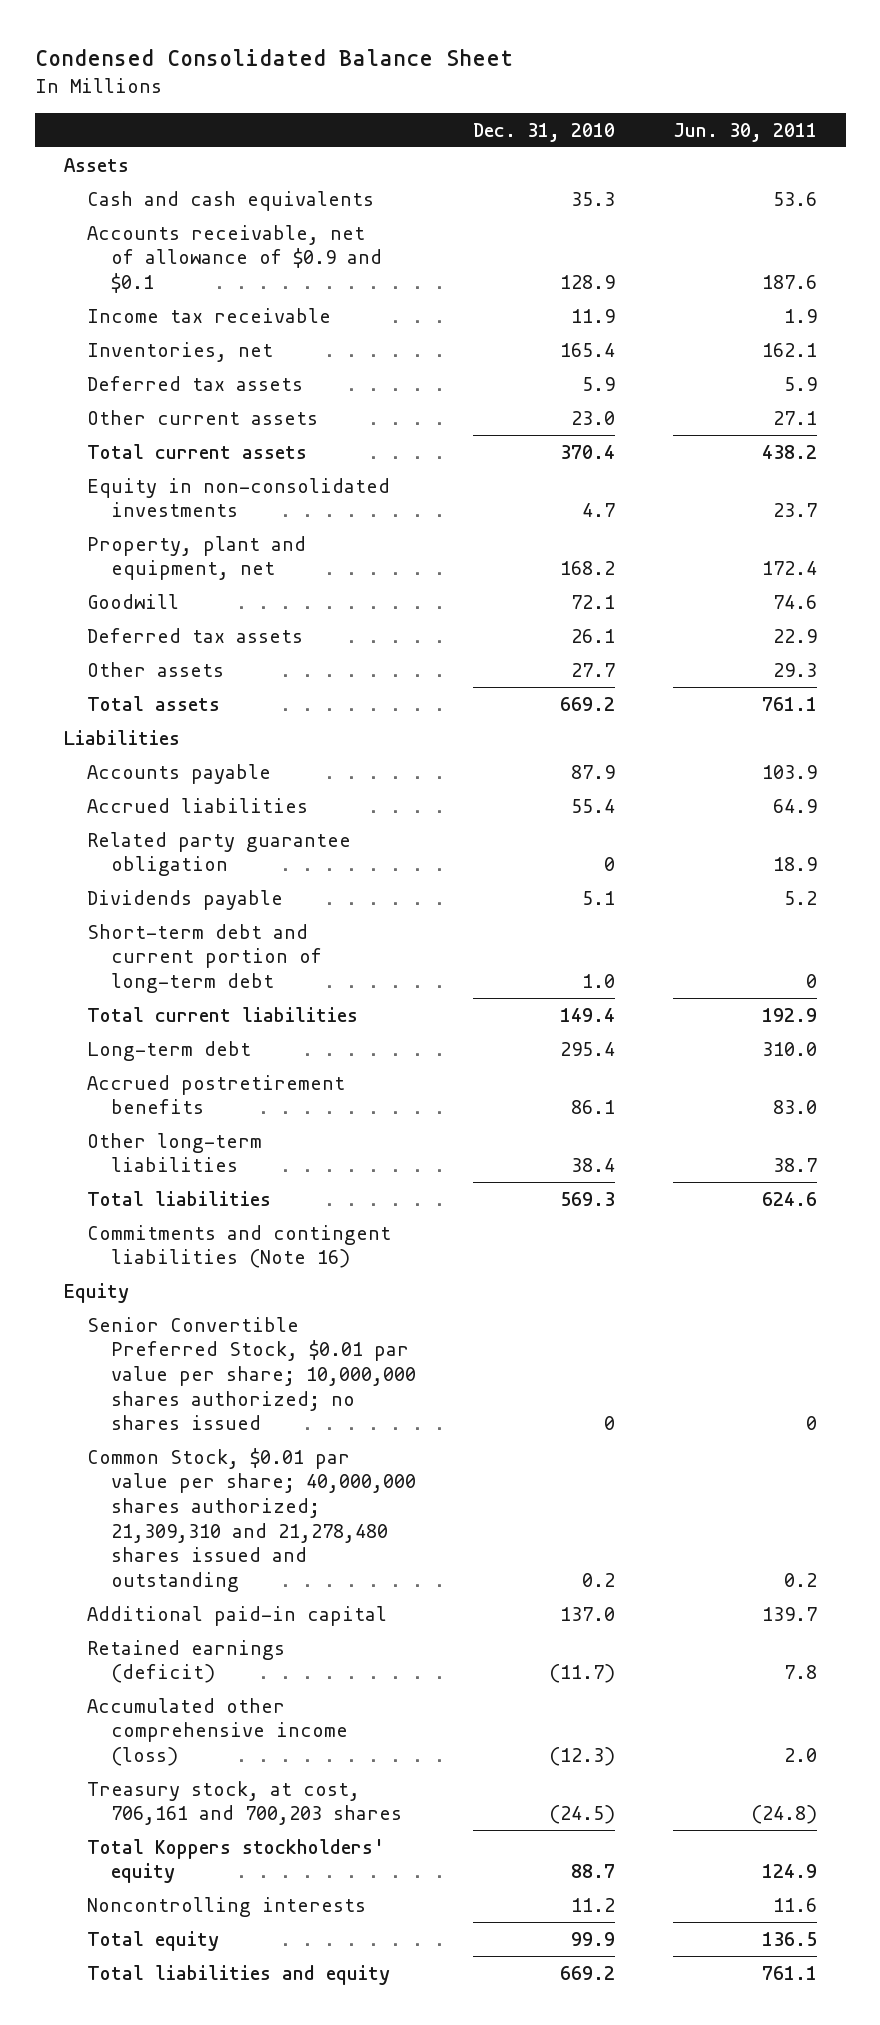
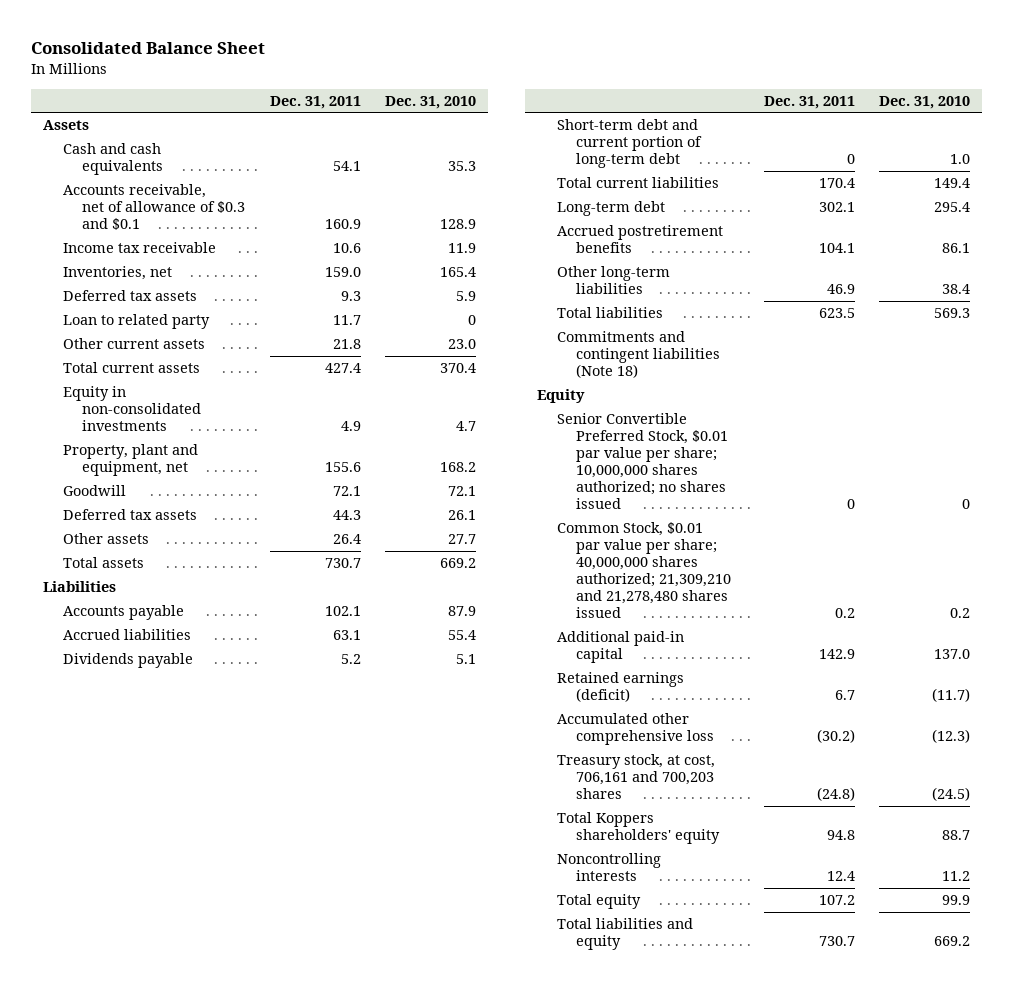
[34,48,513,66] Condensed Consolidated Balance Sheet -> [31,41,266,54] Consolidated Balance Sheet
[672,122,817,142] Jun. 30, 2011 -> none
none -> [269,95,361,109] Dec. 31, 2011
[87,224,383,293] Accounts receivable, net of allowance of $0.9 and $0.1 -> [62,184,246,231] Accounts receivable, net of allowance of $0.3 and $0.1
none -> [62,314,210,330] Loan to related party
[87,831,352,877] Related party guarantee obligation -> none
[87,1224,392,1269] Commitments and contingent liabilities (Note 16) -> [556,331,721,379] Commitments and contingent liabilities (Note 18)
[87,1447,417,1592] Common Stock, $0.01 par value per share; 40,000,000 shares authorized; 21,309,310 and 21,278,480 shares issued and outstanding -> [556,522,732,619] Common Stock, $0.01 par value per share; 40,000,000 shares authorized; 21,309,210 and 21,278,480 shares issued
[87,1697,349,1766] Accumulated other comprehensive income (loss) -> [556,713,715,746] Accumulated other comprehensive loss
[87,1838,386,1884] Total Koppers stockholders' equity -> [556,812,721,845] Total Koppers shareholders' equity

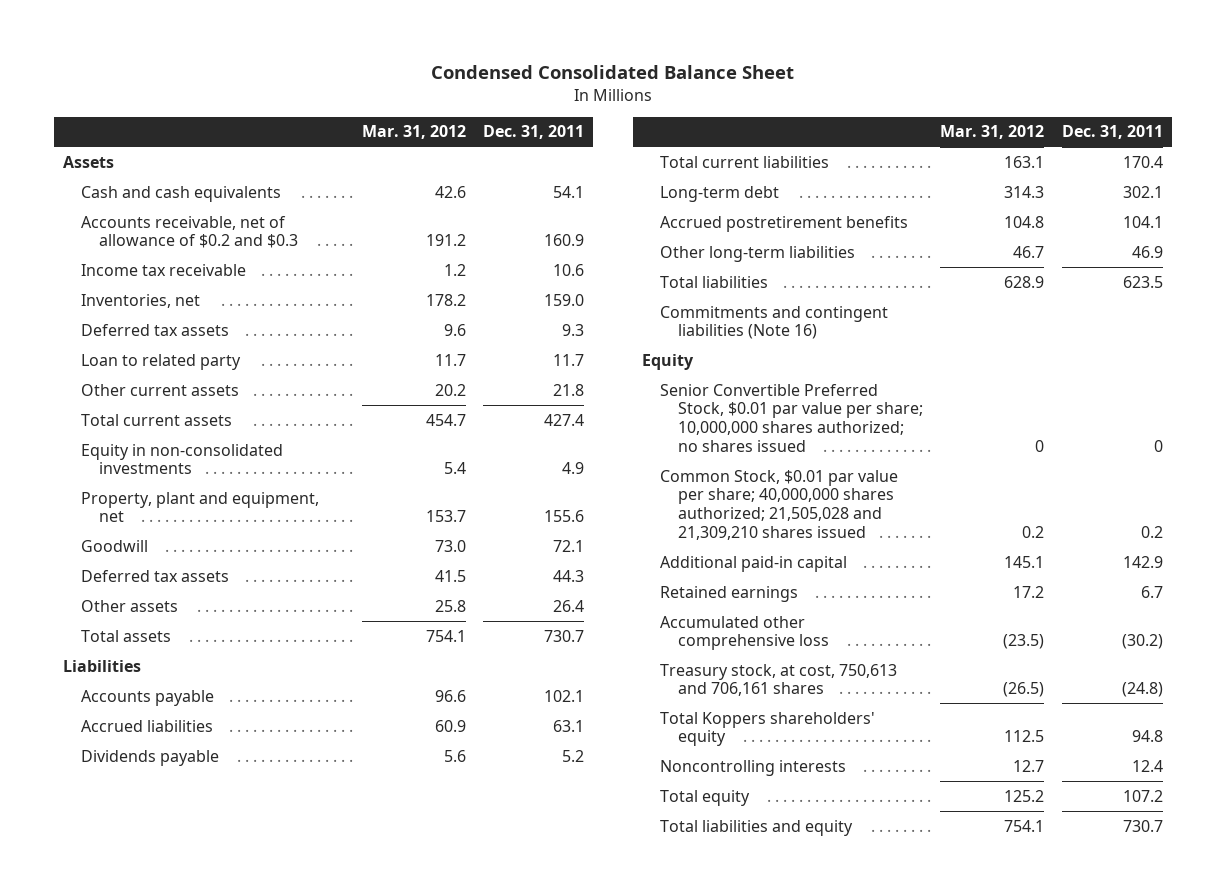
[31,41,266,54] Consolidated Balance Sheet -> [430,65,794,80] Condensed Consolidated Balance Sheet
[384,95,476,109] Dec. 31, 2010 -> none
none -> [361,125,466,140] Mar. 31, 2012
[62,184,246,231] Accounts receivable, net of allowance of $0.3 and $0.1 -> [81,215,298,249] Accounts receivable, net of allowance of $0.2 and $0.3
[556,119,703,169] Short-term debt and current portion of long-term debt -> none
[556,331,721,379] Commitments and contingent liabilities (Note 18) -> [659,305,888,340] Commitments and contingent liabilities (Note 16)
[556,522,732,619] Common Stock, $0.01 par value per share; 40,000,000 shares authorized; 21,309,210 and 21,278,480 shares issued -> [659,469,898,540] Common Stock, $0.01 par value per share; 40,000,000 shares authorized; 21,505,028 and 21,309,210 shares issued
[556,672,684,703] Retained earnings (deficit) -> [659,585,798,602] Retained earnings
[556,754,715,800] Treasury stock, at cost, 706,161 and 700,203 shares -> [659,663,897,697] Treasury stock, at cost, 750,613 and 706,161 shares

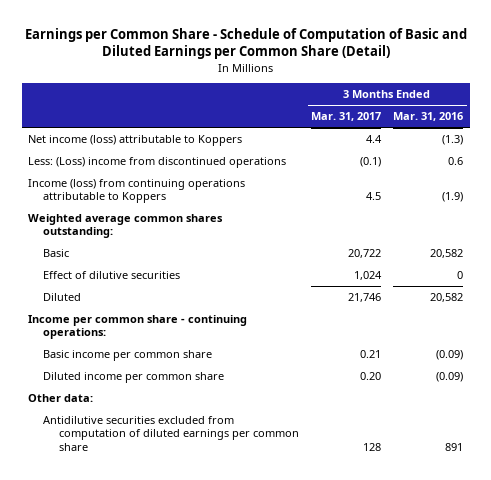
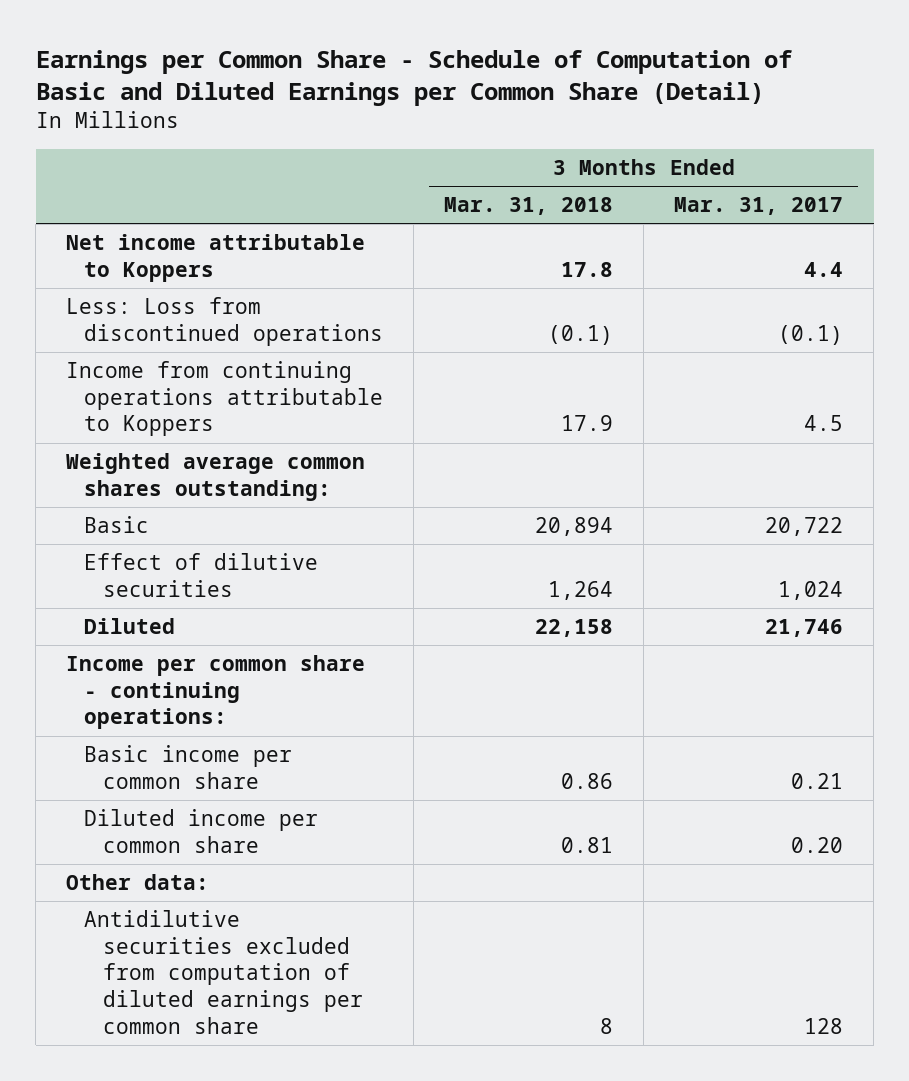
[393,112,464,122] Mar. 31, 2016 -> none
none -> [444,197,614,216] Mar. 31, 2018
[27,135,242,147] Net income (loss) attributable to Koppers -> [66,234,366,282] Net income attributable to Koppers
[27,157,286,169] Less: (Loss) income from discontinued operations -> [66,297,384,346] Less: Loss from discontinued operations
[27,179,245,204] Income (loss) from continuing operations attributable to Koppers -> [66,361,384,437] Income from continuing operations attributable to Koppers

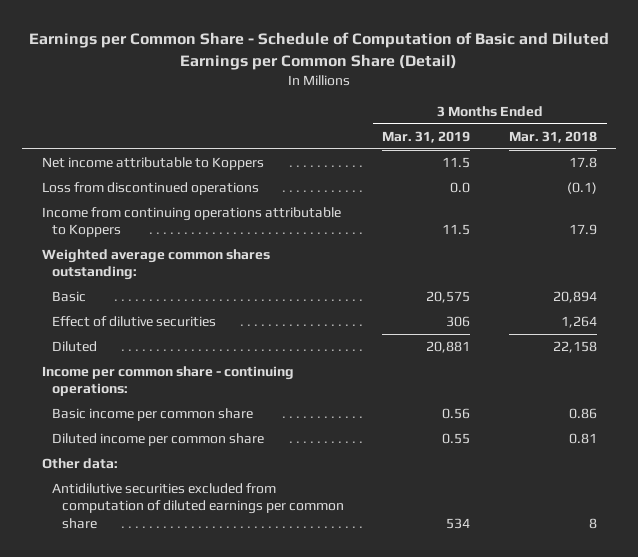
[674,197,844,216] Mar. 31, 2017 -> none
none -> [382,130,471,143] Mar. 31, 2019
[66,297,384,346] Less: Loss from discontinued operations -> [41,182,259,196] Loss from discontinued operations

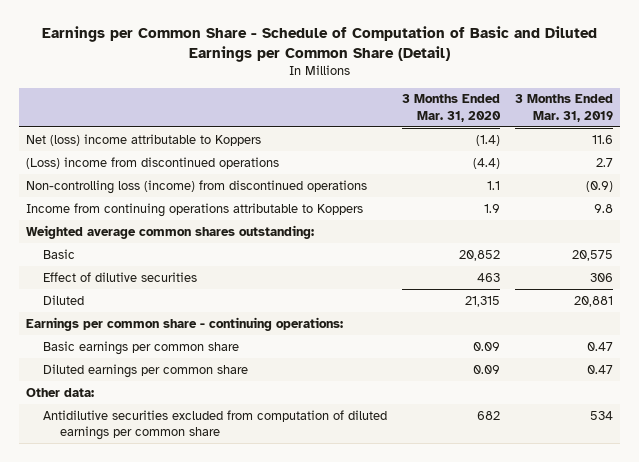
[508,130,597,143] Mar. 31, 2018 -> none
none -> [402,94,502,122] 3 Months Ended Mar. 31, 2020
[41,157,264,171] Net income attributable to Koppers -> [26,133,262,146] Net (loss) income attributable to Koppers
[442,157,471,169] 11.5 -> [591,134,613,144] 11.6
[41,182,259,196] Loss from discontinued operations -> [26,156,280,169] (Loss) income from discontinued operations
[450,182,471,194] 0.0 -> [595,157,613,167] 2.7
none -> [26,179,368,194] Non-controlling loss (income) from discontinued operations
[442,224,471,236] 11.5 -> [593,203,613,213] 9.8
[41,366,294,397] Income per common share - continuing operations: -> [26,316,344,331] Earnings per common share - continuing operations:
[51,408,253,422] Basic income per common share -> [43,340,240,355] Basic earnings per common share
[442,408,471,420] 0.56 -> [586,341,613,351] 0.47
[51,433,264,447] Diluted income per common share -> [43,363,249,378] Diluted earnings per common share
[442,433,471,445] 0.55 -> [586,364,613,374] 0.47

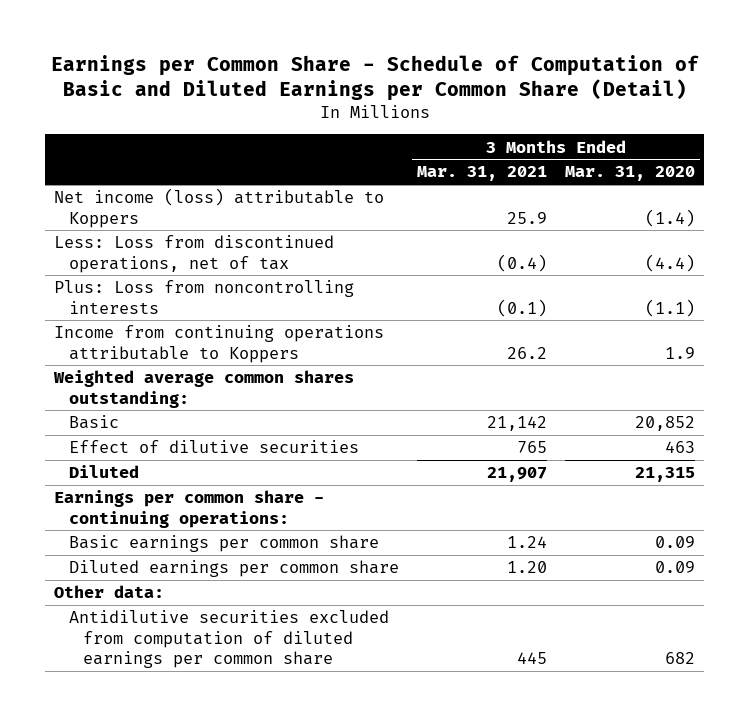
[514,94,613,122] 3 Months Ended Mar. 31, 2019 -> none
none -> [416,166,547,182] Mar. 31, 2021
[26,133,262,146] Net (loss) income attributable to Koppers -> [54,188,385,228] Net income (loss) attributable to Koppers
[26,156,280,169] (Loss) income from discontinued operations -> [54,235,335,273] Less: Loss from discontinued operations, net of tax
[26,179,368,194] Non-controlling loss (income) from discontinued operations -> [54,280,355,314] Plus: Loss from noncontrolling interests
[487,180,501,190] 1.1 -> [645,298,696,317] (1.1)

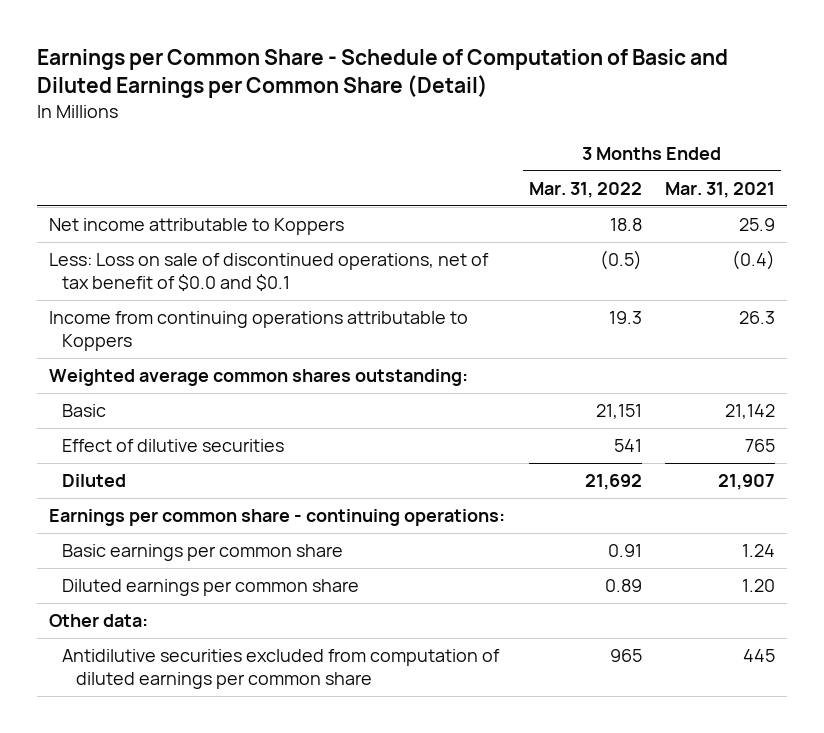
[565,166,696,182] Mar. 31, 2020 -> none
none -> [528,181,642,198] Mar. 31, 2022
[54,280,355,314] Plus: Loss from noncontrolling interests -> none
[54,188,385,228] Net income (loss) attributable to Koppers -> [48,218,344,236] Net income attributable to Koppers
[54,235,335,273] Less: Loss from discontinued operations, net of tax -> [48,253,489,292] Less: Loss on sale of discontinued operations, net of tax benefit of $0.0 and $0.1
[506,346,547,359] 26.2 -> [739,311,776,325] 26.3

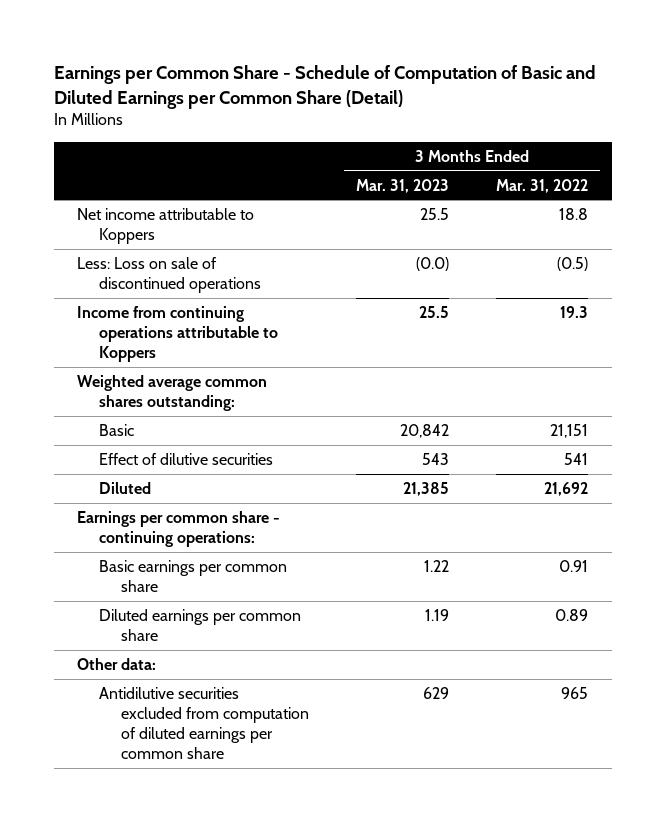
[665,181,776,198] Mar. 31, 2021 -> none
none -> [356,178,450,193] Mar. 31, 2023
[48,253,489,292] Less: Loss on sale of discontinued operations, net of tax benefit of $0.0 and $0.1 -> [77,257,262,294] Less: Loss on sale of discontinued operations

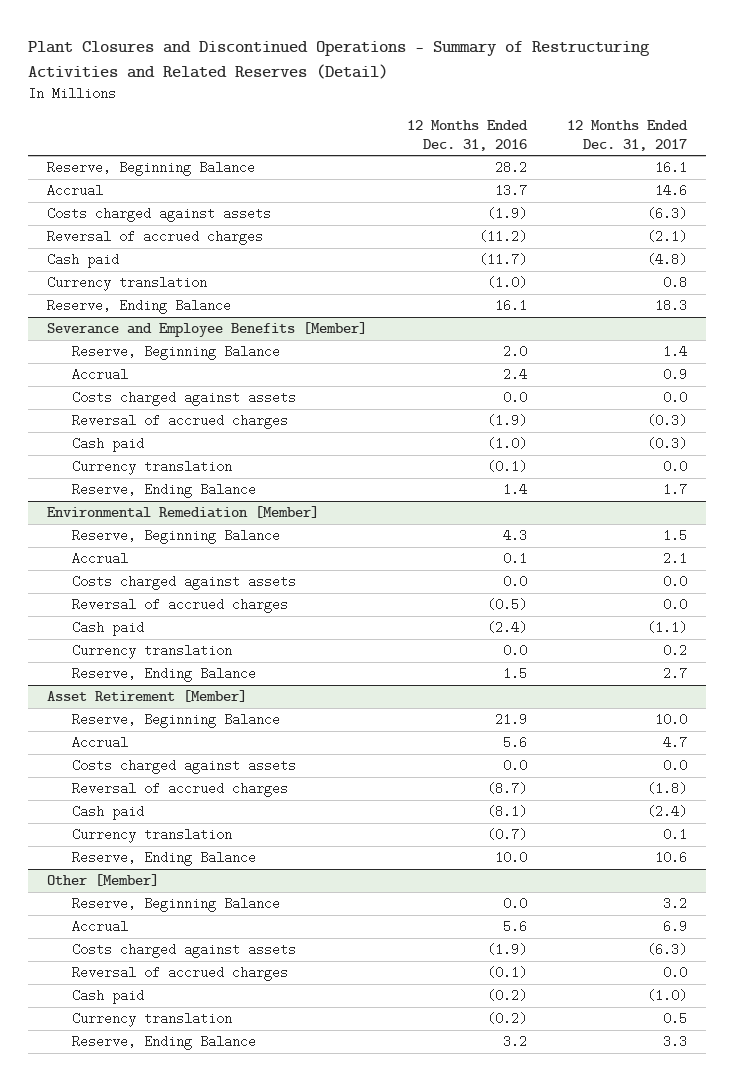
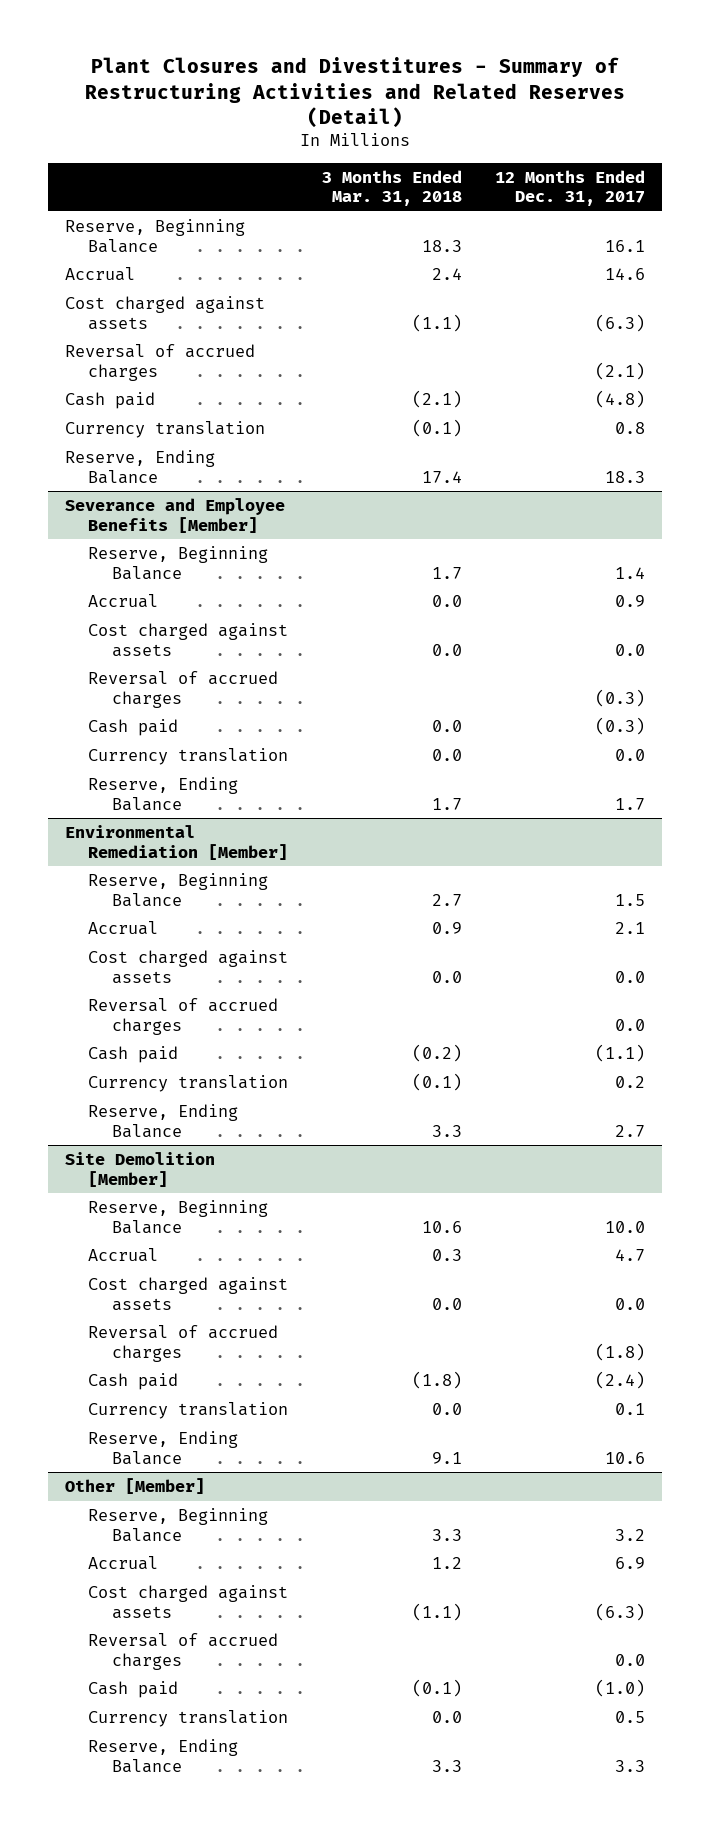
[27,41,650,79] Plant Closures and Discontinued Operations - Summary of Restructuring Activities and Related Reserves (Detail) -> [84,57,625,129] Plant Closures and Divestitures - Summary of Restructuring Activities and Related Reserves (Detail)
[407,120,529,151] 12 Months Ended Dec. 31, 2016 -> none
none -> [321,169,462,207] 3 Months Ended Mar. 31, 2018
[47,207,272,223] Costs charged against assets -> [64,296,265,330] Cost charged against assets
[72,391,297,407] Costs charged against assets -> [88,623,289,657] Cost charged against assets
[72,575,297,591] Costs charged against assets -> [88,950,289,984] Cost charged against assets
[47,690,248,703] Asset Retirement [Member] -> [64,1152,215,1187] Site Demolition [Member]
[72,759,297,775] Costs charged against assets -> [88,1277,289,1311] Cost charged against assets
[72,943,297,959] Costs charged against assets -> [88,1585,289,1619] Cost charged against assets

